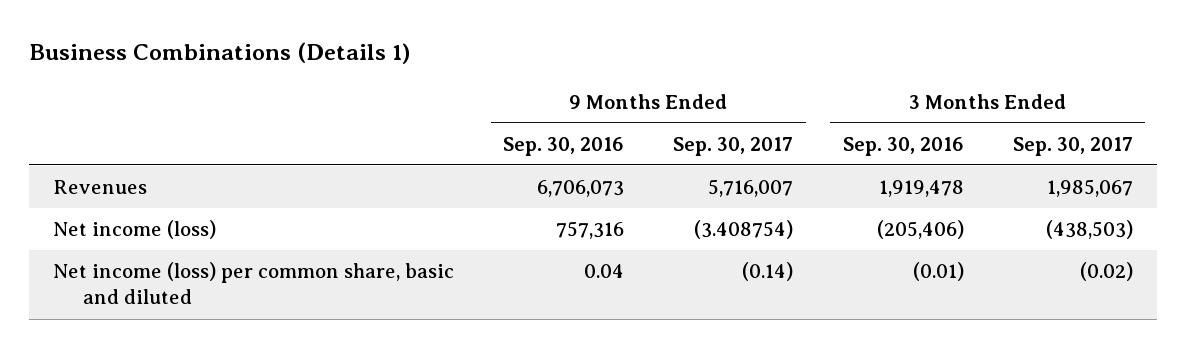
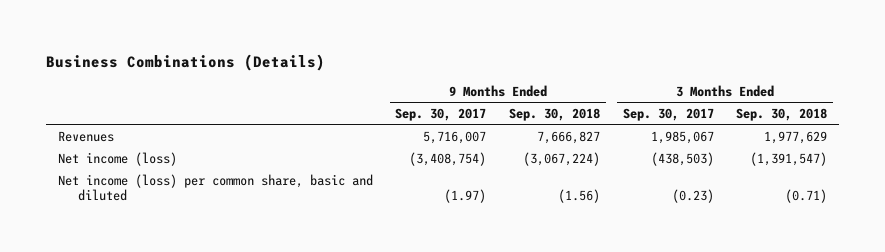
[28,42,410,65] Business Combinations (Details 1) -> [46,53,326,71] Business Combinations (Details)
[503,136,625,156] Sep. 30, 2016 -> none
[842,136,964,156] Sep. 30, 2016 -> none
none -> [508,107,600,121] Sep. 30, 2018
none -> [736,107,828,121] Sep. 30, 2018
[694,220,794,240] (3.408754) -> [409,151,487,166] (3,408,754)
[742,262,794,282] (0.14) -> [444,188,487,203] (1.97)
[1079,262,1133,282] (0.02) -> [671,188,714,203] (0.23)

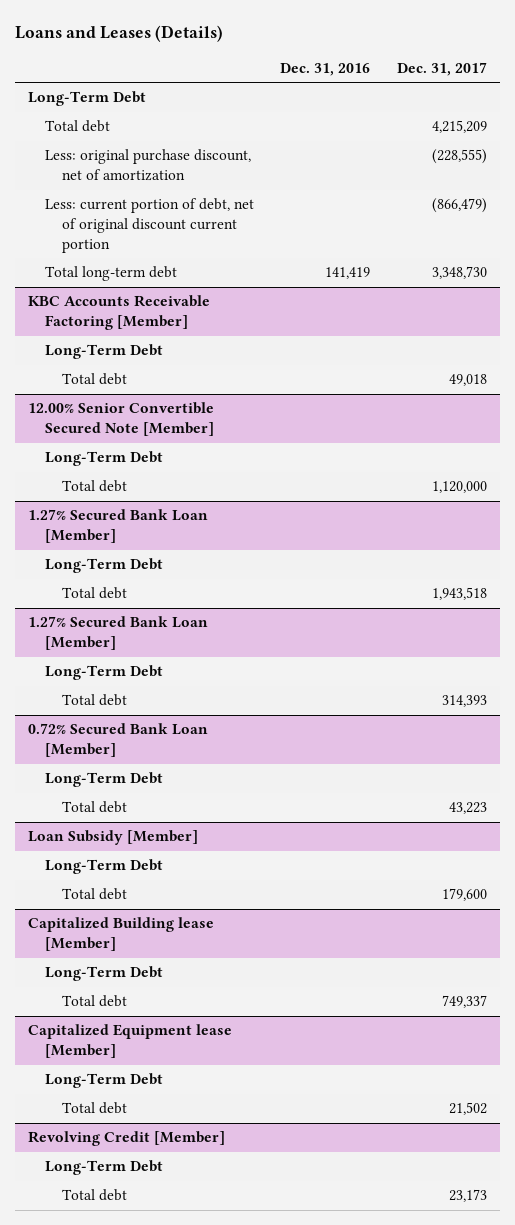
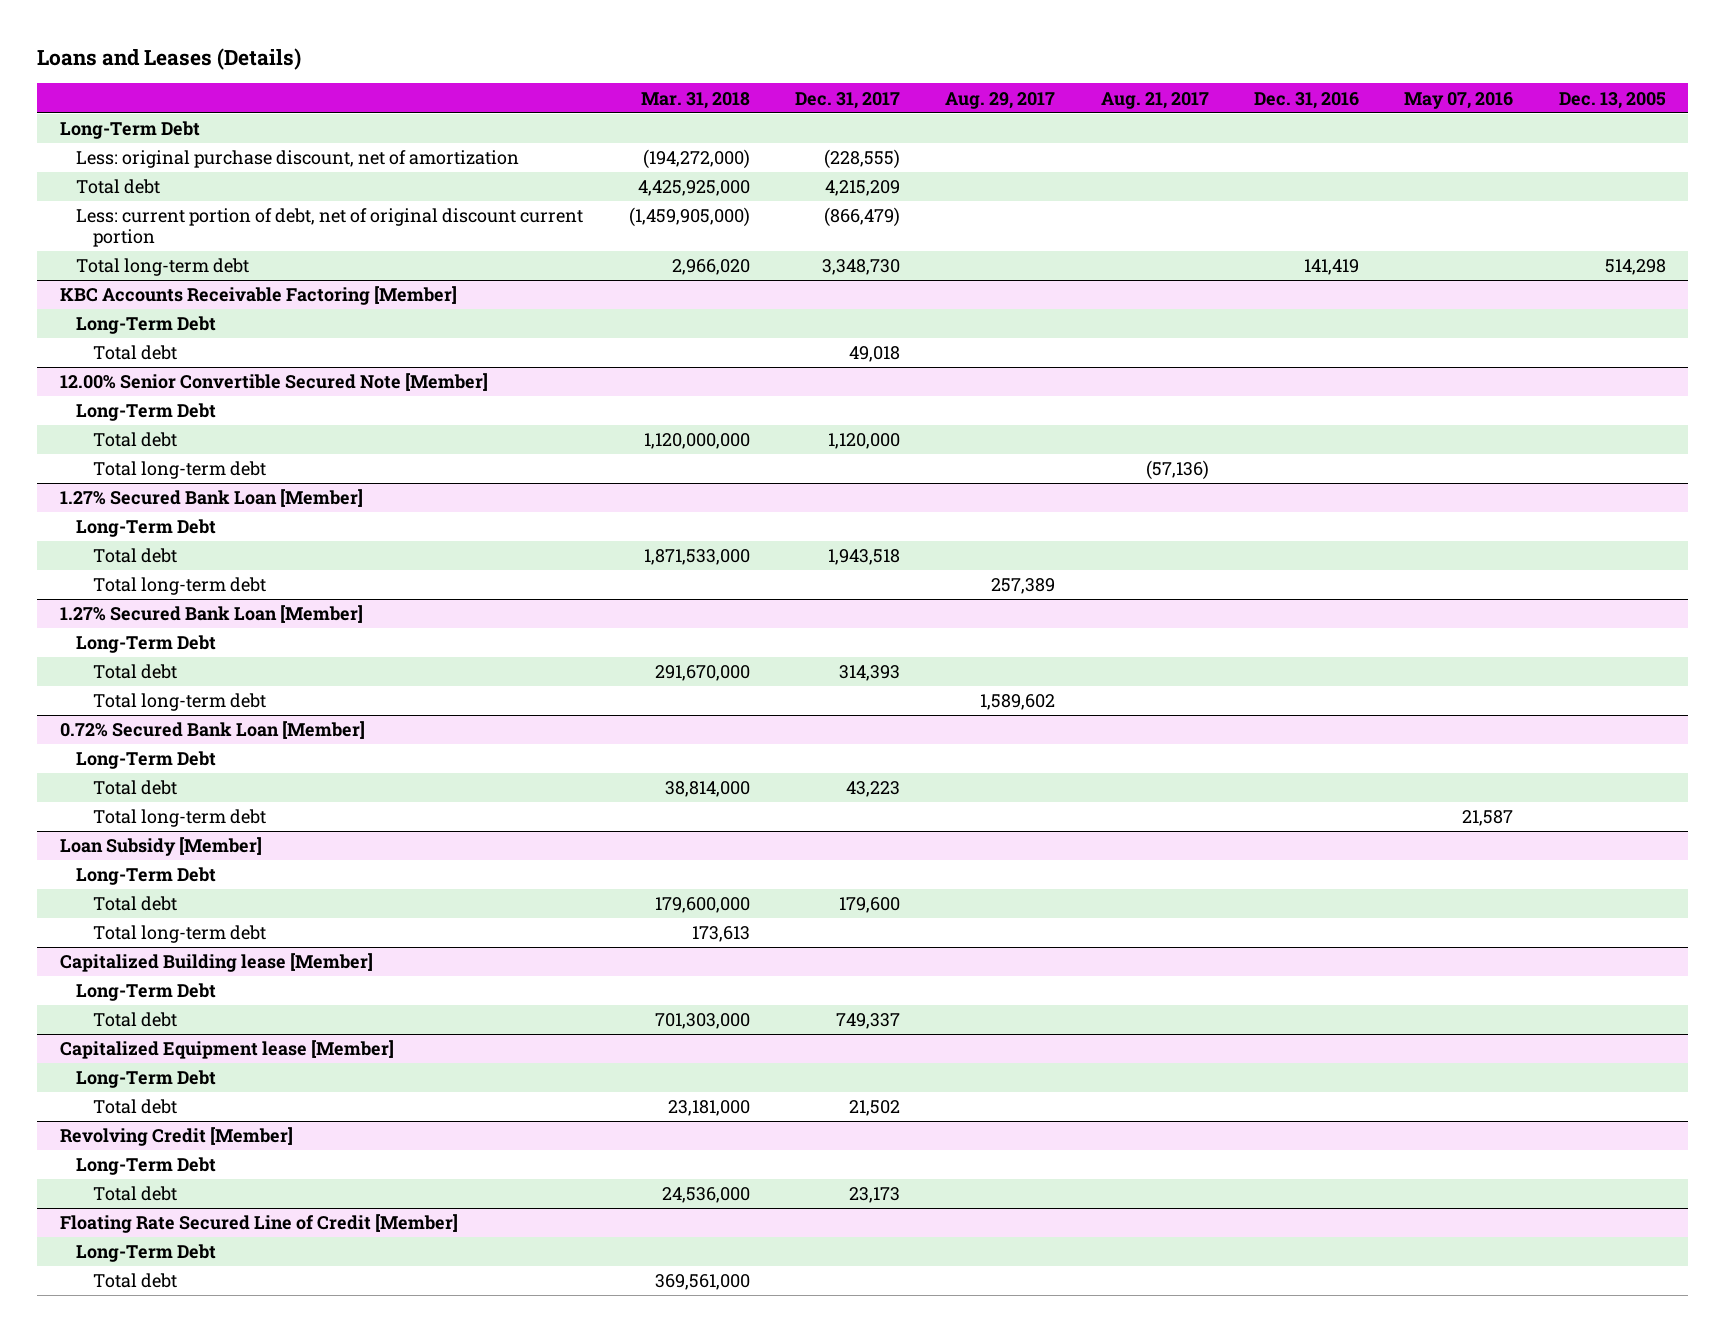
none -> [640,91,750,109] Mar. 31, 2018
none -> [945,91,1056,109] Aug. 29, 2017
none -> [1100,91,1209,109] Aug. 21, 2017
none -> [1404,91,1514,109] May 07, 2016
none -> [1558,91,1666,109] Dec. 13, 2005
[45,120,111,133] Total debt -> [76,179,161,195] Total debt
none -> [92,461,266,480] Total long-term debt
none -> [92,577,266,596] Total long-term debt
none -> [92,693,266,712] Total long-term debt
none -> [92,809,266,828] Total long-term debt
none -> [92,925,266,944] Total long-term debt
none -> [59,1214,458,1234] Floating Rate Secured Line of Credit [Member]
none -> [76,1244,217,1263] Long-Term Debt
none -> [92,1273,177,1289] Total debt

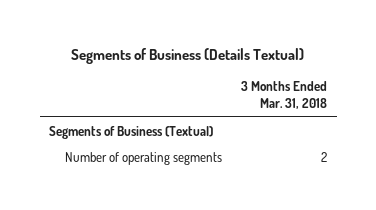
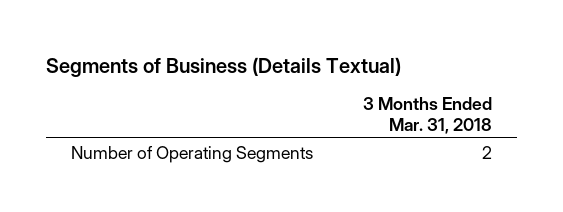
[49,126,214,140] Segments of Business (Textual) -> none
[65,152,223,166] Number of operating segments -> [70,145,313,163] Number of Operating Segments

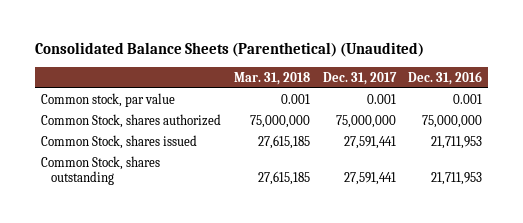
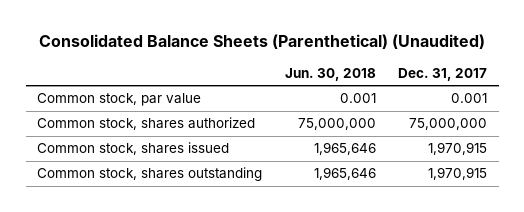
[233,71,310,85] Mar. 31, 2018 -> none
[408,70,483,85] Dec. 31, 2016 -> none
none -> [284,67,376,81] Jun. 30, 2018
[41,113,222,128] Common Stock, shares authorized -> [36,117,255,131] Common stock, shares authorized
[41,134,198,149] Common Stock, shares issued -> [36,142,229,156] Common stock, shares issued
[343,135,396,149] 27,591,441 -> [428,142,488,156] 1,970,915
[41,155,161,186] Common Stock, shares outstanding -> [36,167,262,182] Common stock, shares outstanding
[343,172,396,186] 27,591,441 -> [428,167,488,181] 1,970,915

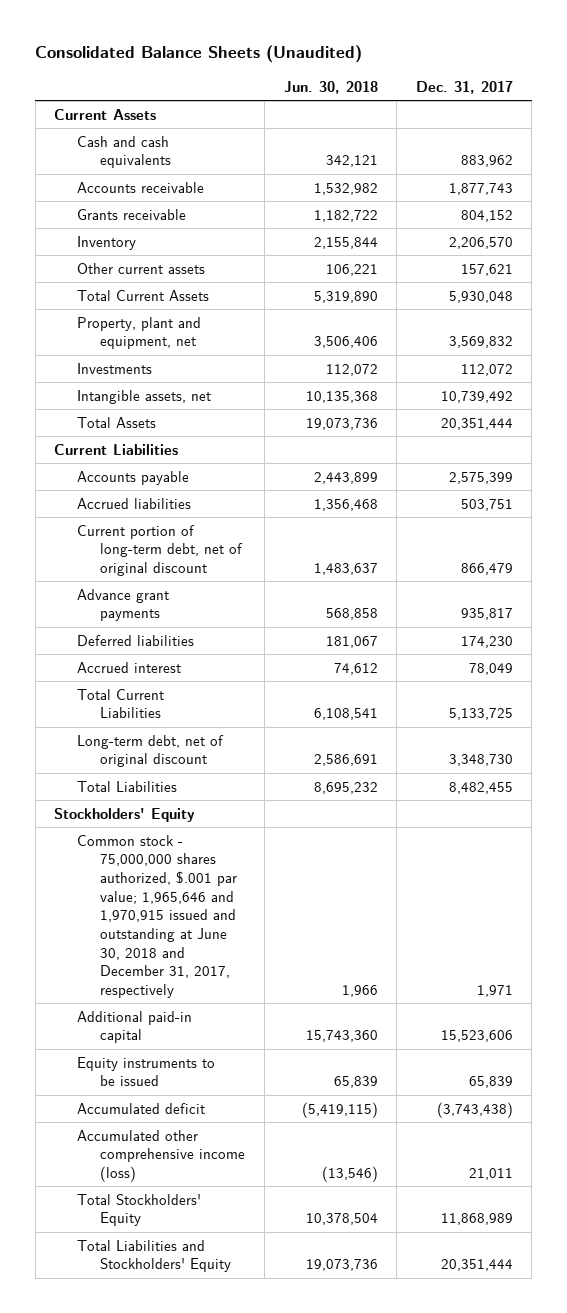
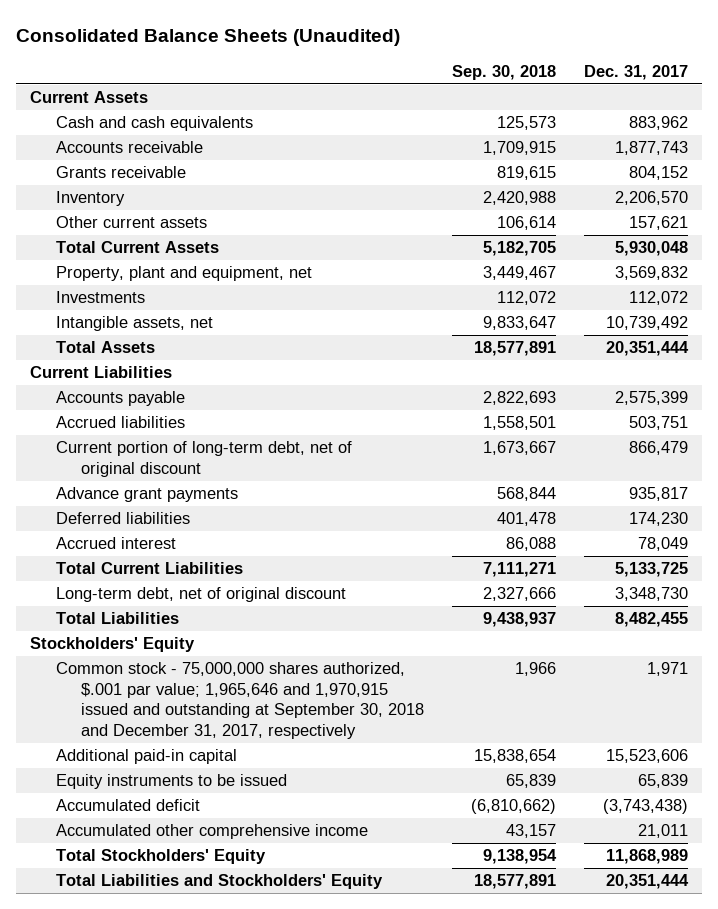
[283,81,378,95] Jun. 30, 2018 -> none
none -> [451,65,556,81] Sep. 30, 2018
[77,834,238,999] Common stock - 75,000,000 shares authorized, $.001 par value; 1,965,646 and 1,970,915 issued and outstanding at June 30, 2018 and December 31, 2017, respectively -> [55,662,424,739] Common stock - 75,000,000 shares authorized, $.001 par value; 1,965,646 and 1,970,915 issued and outstanding at September 30, 2018 and December 31, 2017, respectively
[77,1129,246,1183] Accumulated other comprehensive income (loss) -> [55,824,368,840] Accumulated other comprehensive income

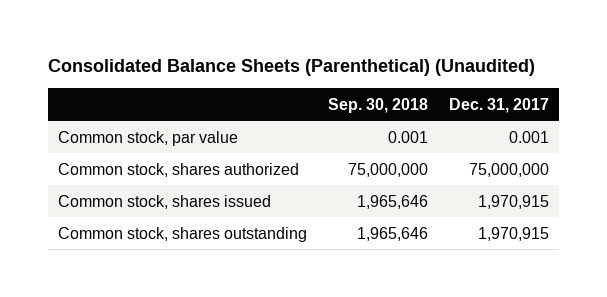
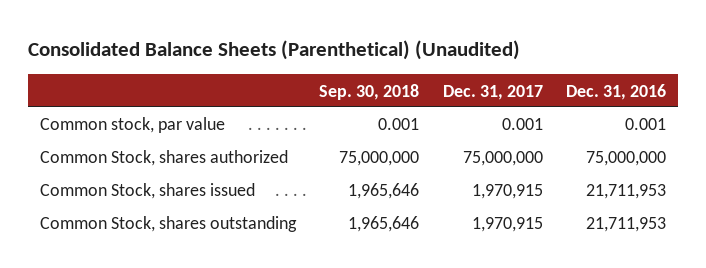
none -> [566,83,667,100] Dec. 31, 2016
[58,162,300,177] Common stock, shares authorized -> [39,150,288,167] Common Stock, shares authorized
[58,194,272,209] Common stock, shares issued -> [39,183,255,200] Common Stock, shares issued
[58,226,308,242] Common stock, shares outstanding -> [39,216,297,233] Common Stock, shares outstanding

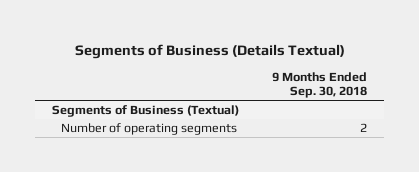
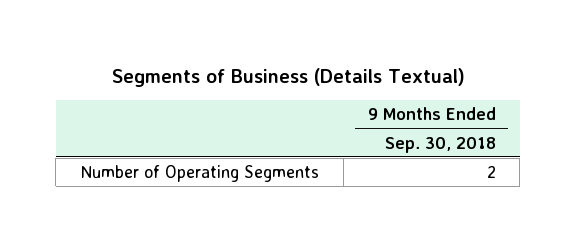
[51,105,239,118] Segments of Business (Textual) -> none
[61,123,238,136] Number of operating segments -> [80,165,320,183] Number of Operating Segments

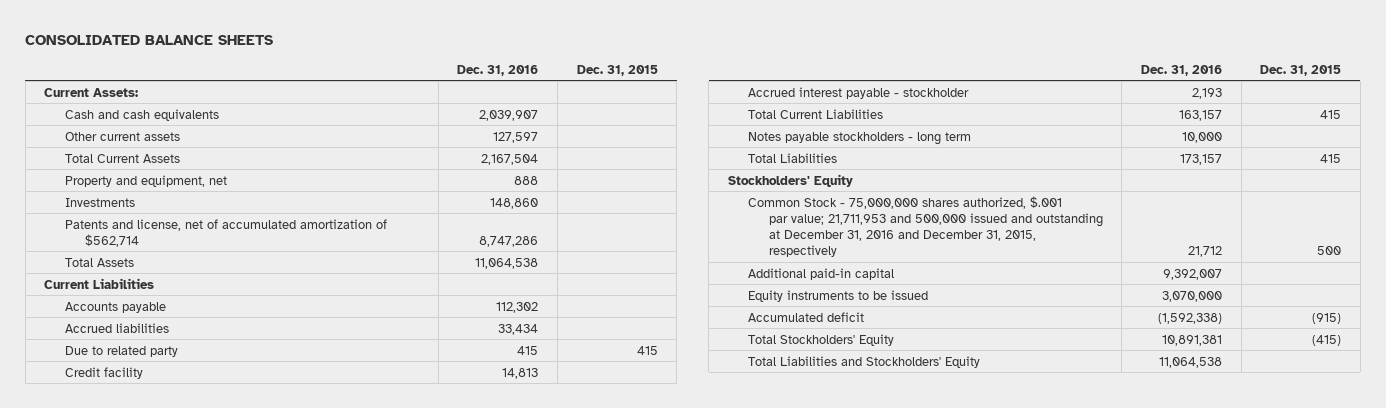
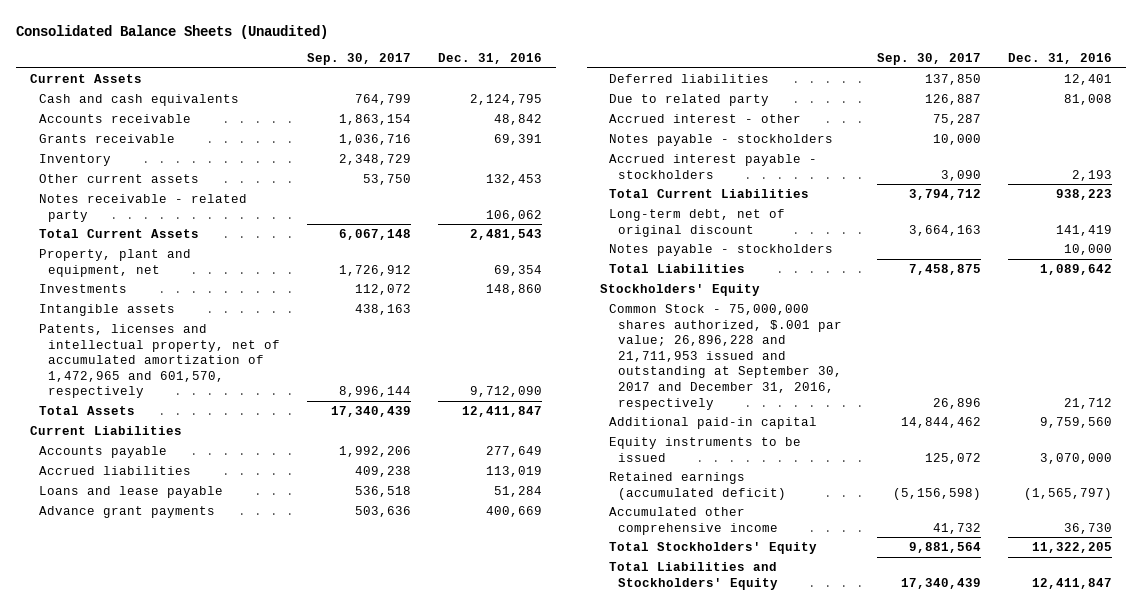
[25,35,274,46] CONSOLIDATED BALANCE SHEETS -> [16,24,329,39] Consolidated Balance Sheets (Unaudited)
[576,64,658,76] Dec. 31, 2015 -> none
none -> [307,52,412,65] Sep. 30, 2017
[44,87,139,97] Current Assets: -> [30,73,143,83] Current Assets
[479,109,539,121] 2,039,907 -> [470,93,543,105] 2,124,795
none -> [39,113,192,123] Accounts receivable
none -> [39,133,176,143] Grants receivable
none -> [39,153,112,166] Inventory
[493,131,539,143] 127,597 -> [486,173,543,185] 132,453
none -> [39,193,248,222] Notes receivable - related party
[481,153,539,165] 2,167,504 -> [470,228,543,240] 2,481,543
[64,174,227,187] Property and equipment, net -> [39,248,192,277] Property, plant and equipment, net
[514,175,539,185] 888 -> [494,264,543,276] 69,354
[64,218,387,247] Patents and license, net of accumulated amortization of $562,714 -> none
none -> [39,303,176,316] Intangible assets
none -> [39,323,281,399] Patents, licenses and intellectual property, net of accumulated amortization of 1,472,965 and 601,570, respectively
[475,257,539,269] 11,064,538 -> [462,405,543,417] 12,411,847
[64,366,143,379] Credit facility -> none
[496,301,539,313] 112,302 -> [486,445,543,457] 277,649
[498,323,539,335] 33,434 -> [486,465,543,477] 113,019
none -> [39,485,224,498] Loans and lease payable
none -> [39,505,216,518] Advance grant payments
none -> [609,73,770,83] Deferred liabilities
[517,345,539,355] 415 -> [1064,93,1113,105] 81,008
none -> [609,113,802,123] Accrued interest - other
none -> [609,133,834,146] Notes payable - stockholders
[748,86,970,99] Accrued interest payable - stockholder -> [609,153,818,179] Accrued interest payable - stockholders
[1178,109,1222,121] 163,157 -> [1056,188,1113,200] 938,223
none -> [609,208,786,237] Long-term debt, net of original discount
[748,131,972,145] Notes payable stockholders - long term -> [609,243,834,256] Notes payable - stockholders
[1179,153,1222,165] 173,157 -> [1040,263,1113,275] 1,089,642
[748,195,1103,257] Common Stock - 75,000,000 shares authorized, $.001 par value; 21,711,953 and 500,000 issued and outstanding at December 31, 2016 and December 31, 2015, respectively -> [609,303,843,410] Common Stock - 75,000,000 shares authorized, $.001 par value; 26,896,228 and 21,711,953 issued and outstanding at September 30, 2017 and December 31, 2016, respectively
[1162,268,1222,280] 9,392,007 -> [1040,416,1113,428] 9,759,560
[748,311,865,322] Accumulated deficit -> [609,471,787,500] Retained earnings (accumulated deficit)
[1157,312,1222,324] (1,592,338) -> [1024,487,1113,500] (1,565,797)
none -> [609,506,779,535] Accumulated other comprehensive income
[1161,334,1222,346] 10,891,381 -> [1032,541,1113,553] 11,322,205
[1158,356,1222,368] 11,064,538 -> [1032,577,1113,589] 12,411,847

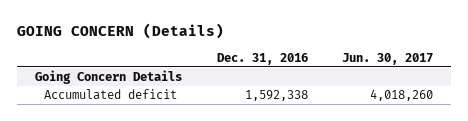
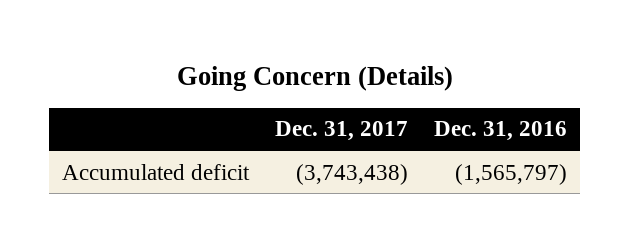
[17,23,225,40] GOING CONCERN (Details) -> [176,65,453,91] Going Concern (Details)
[342,53,434,66] Jun. 30, 2017 -> none
none -> [275,121,409,142] Dec. 31, 2017
[34,70,182,85] Going Concern Details -> none
[244,90,308,102] 1,592,338 -> [455,163,568,185] (1,565,797)

